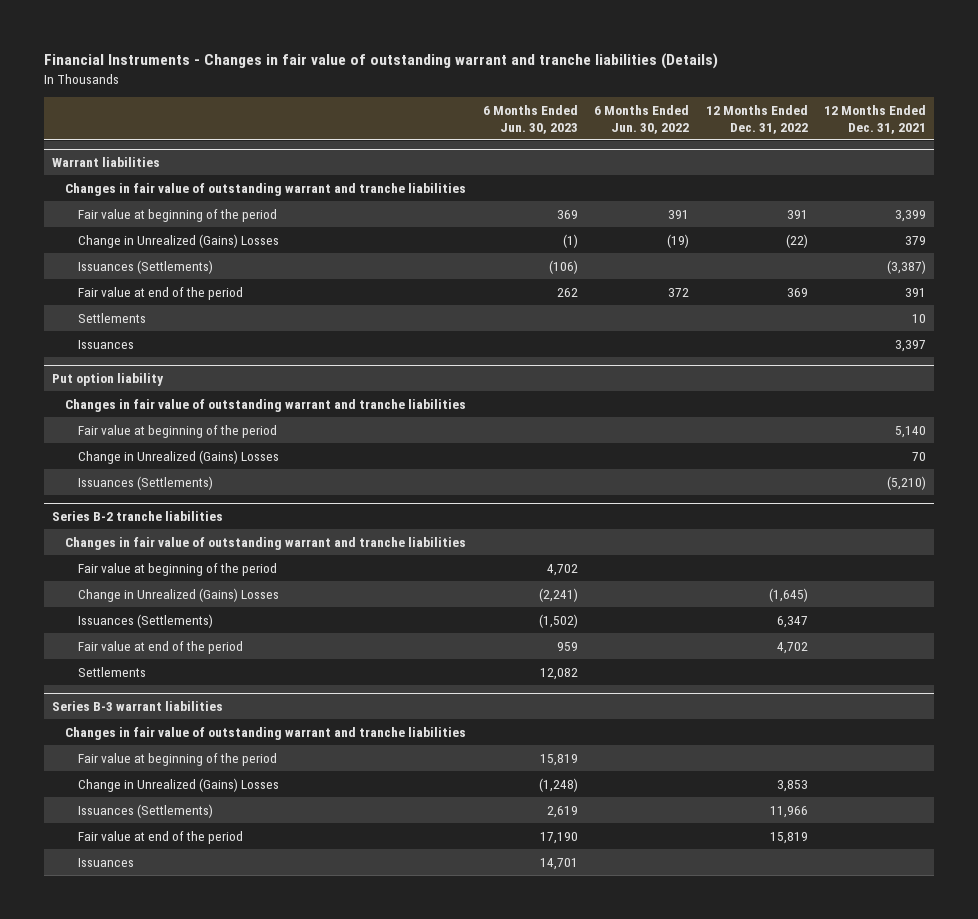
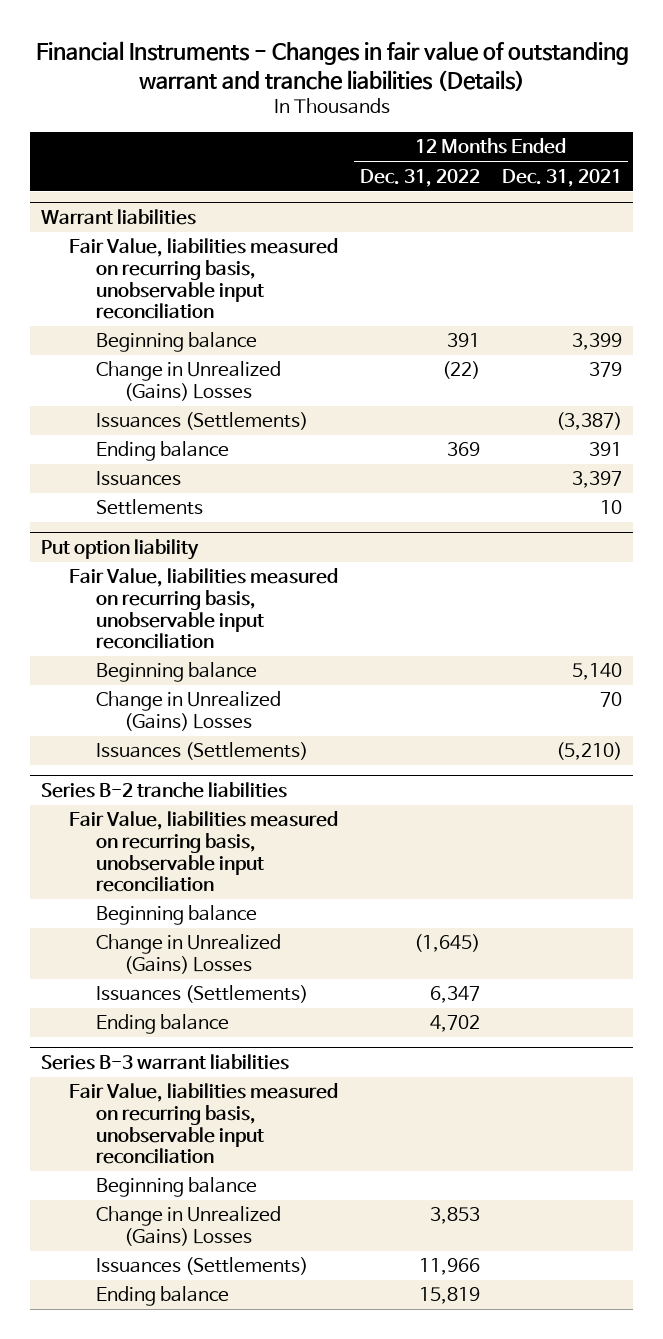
[482,105,578,134] 6 Months Ended Jun. 30, 2023 -> none
[594,105,690,134] 6 Months Ended Jun. 30, 2022 -> none
[65,182,467,196] Changes in fair value of outstanding warrant and tranche liabilities -> [68,238,338,320] Fair Value, liabilities measured on recurring basis, unobservable input reconciliation
[78,208,278,222] Fair value at beginning of the period -> [96,332,258,353] Beginning balance
[78,286,244,300] Fair value at end of the period -> [96,441,230,462] Ending balance
[78,312,147,323] Settlements -> [96,499,204,516] Settlements
[65,398,467,412] Changes in fair value of outstanding warrant and tranche liabilities -> [68,568,338,650] Fair Value, liabilities measured on recurring basis, unobservable input reconciliation
[78,424,278,438] Fair value at beginning of the period -> [96,662,258,683] Beginning balance
[65,536,467,550] Changes in fair value of outstanding warrant and tranche liabilities -> [68,811,338,893] Fair Value, liabilities measured on recurring basis, unobservable input reconciliation
[78,562,278,576] Fair value at beginning of the period -> [96,905,258,926] Beginning balance
[78,666,147,677] Settlements -> none
[78,640,244,654] Fair value at end of the period -> [96,1014,230,1035] Ending balance
[65,726,467,740] Changes in fair value of outstanding warrant and tranche liabilities -> [68,1083,338,1165] Fair Value, liabilities measured on recurring basis, unobservable input reconciliation
[78,752,278,766] Fair value at beginning of the period -> [96,1177,258,1198] Beginning balance
[78,857,135,867] Issuances -> none
[78,830,244,844] Fair value at end of the period -> [96,1286,230,1307] Ending balance

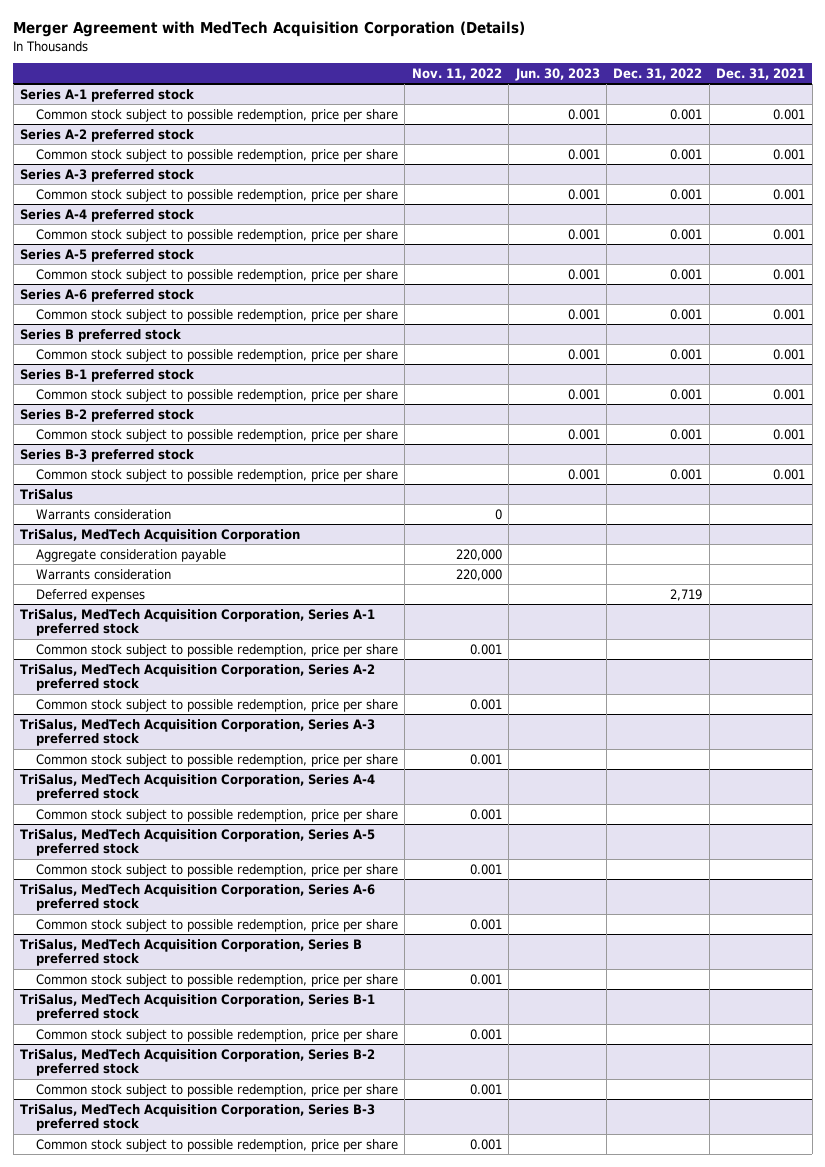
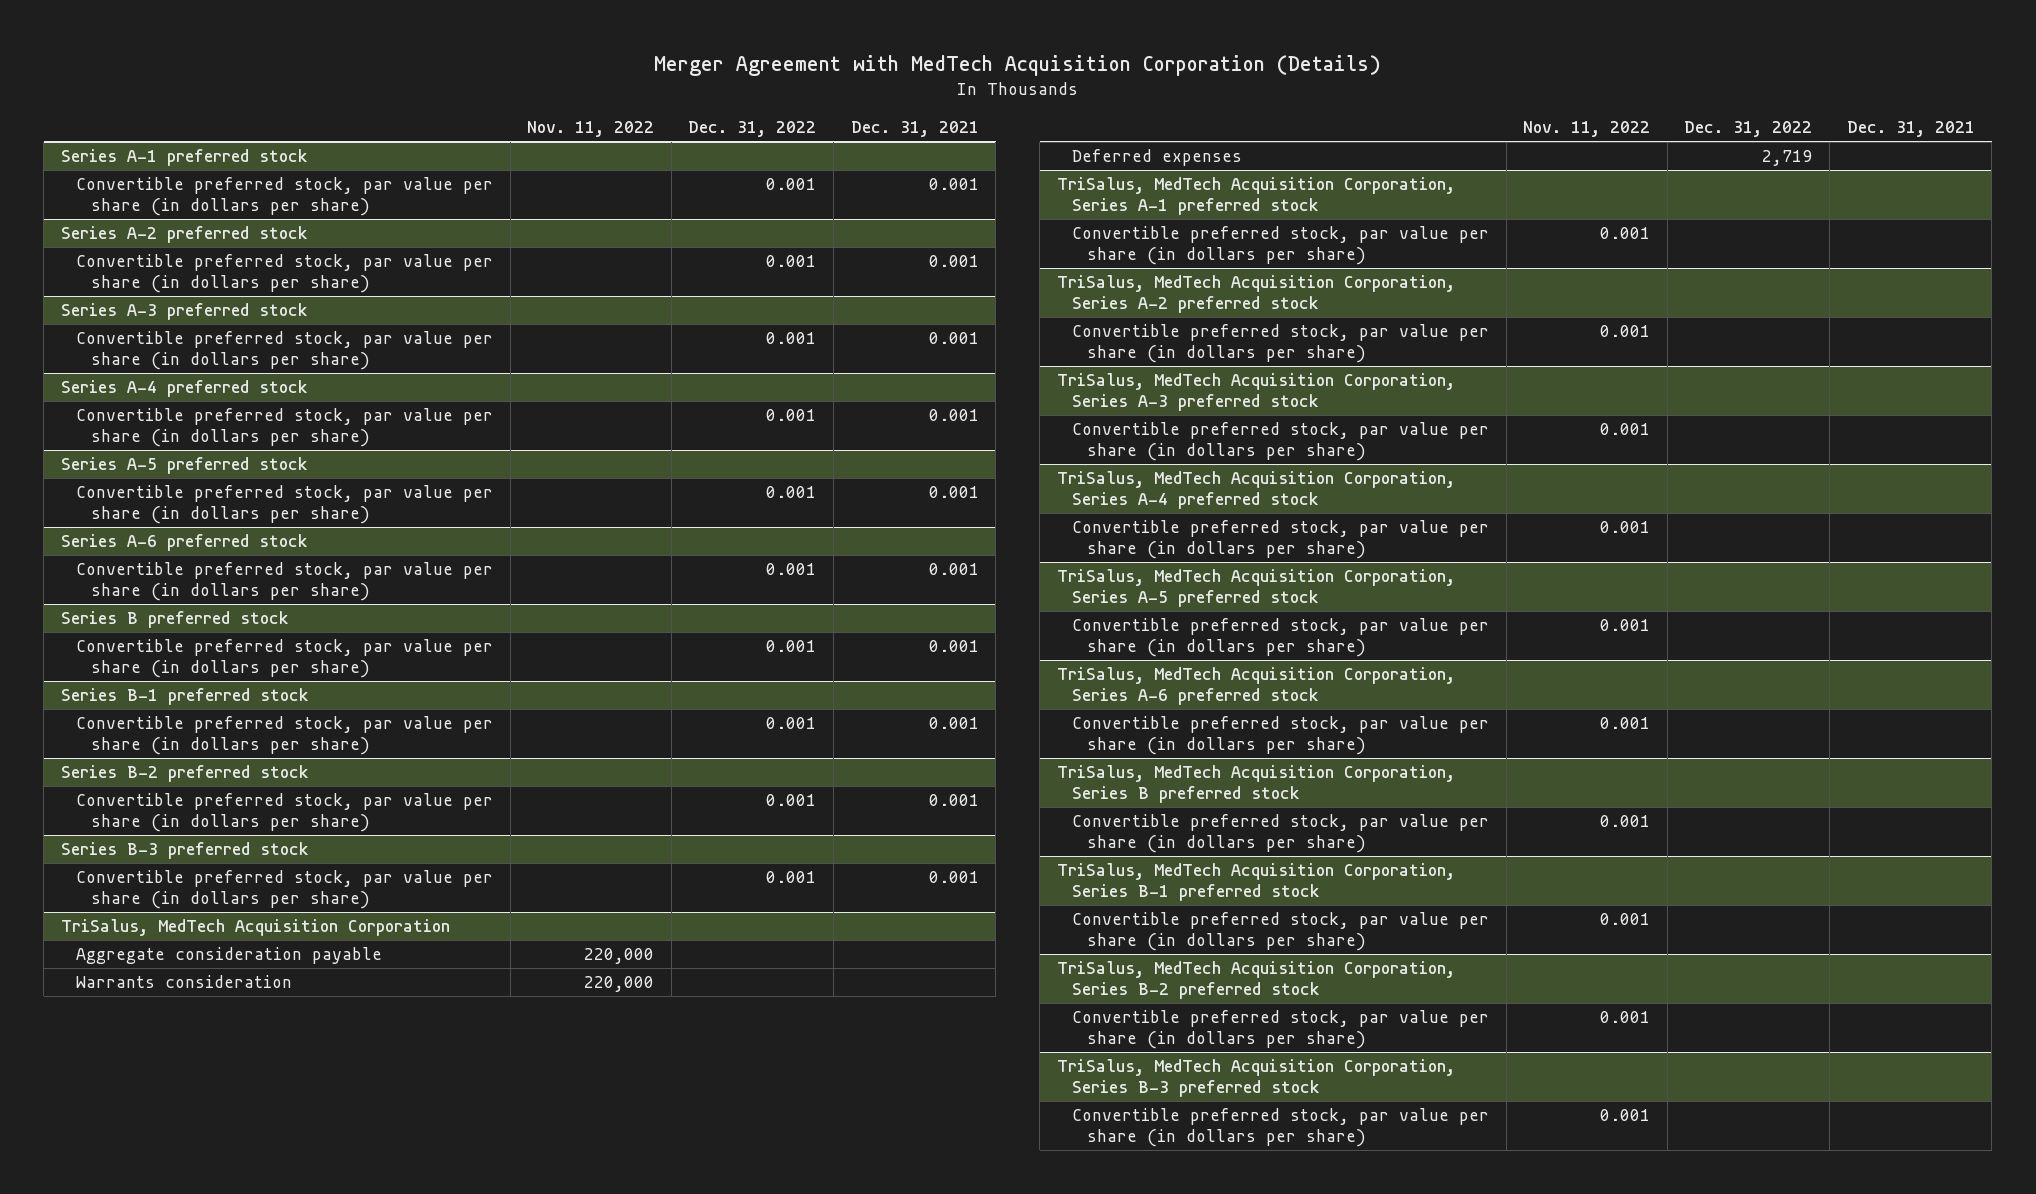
[514,67,600,81] Jun. 30, 2023 -> none
[35,108,398,122] Common stock subject to possible redemption, price per share -> [75,177,493,217] Convertible preferred stock, par value per share (in dollars per share)
[35,148,398,162] Common stock subject to possible redemption, price per share -> [75,254,493,294] Convertible preferred stock, par value per share (in dollars per share)
[35,188,398,202] Common stock subject to possible redemption, price per share -> [75,331,493,371] Convertible preferred stock, par value per share (in dollars per share)
[35,228,398,242] Common stock subject to possible redemption, price per share -> [75,408,493,448] Convertible preferred stock, par value per share (in dollars per share)
[35,268,398,282] Common stock subject to possible redemption, price per share -> [75,485,493,525] Convertible preferred stock, par value per share (in dollars per share)
[35,308,398,322] Common stock subject to possible redemption, price per share -> [75,562,493,602] Convertible preferred stock, par value per share (in dollars per share)
[35,348,398,362] Common stock subject to possible redemption, price per share -> [75,639,493,679] Convertible preferred stock, par value per share (in dollars per share)
[35,388,398,402] Common stock subject to possible redemption, price per share -> [75,716,493,756] Convertible preferred stock, par value per share (in dollars per share)
[35,428,398,442] Common stock subject to possible redemption, price per share -> [75,793,493,833] Convertible preferred stock, par value per share (in dollars per share)
[20,488,74,500] TriSalus -> none
[35,508,171,520] Warrants consideration -> none
[35,468,398,482] Common stock subject to possible redemption, price per share -> [75,870,493,910] Convertible preferred stock, par value per share (in dollars per share)
[35,643,398,657] Common stock subject to possible redemption, price per share -> [1071,226,1489,266] Convertible preferred stock, par value per share (in dollars per share)
[35,698,398,712] Common stock subject to possible redemption, price per share -> [1071,324,1489,364] Convertible preferred stock, par value per share (in dollars per share)
[35,753,398,767] Common stock subject to possible redemption, price per share -> [1071,422,1489,462] Convertible preferred stock, par value per share (in dollars per share)
[35,808,398,822] Common stock subject to possible redemption, price per share -> [1071,520,1489,560] Convertible preferred stock, par value per share (in dollars per share)
[35,863,398,877] Common stock subject to possible redemption, price per share -> [1071,618,1489,658] Convertible preferred stock, par value per share (in dollars per share)
[35,918,398,932] Common stock subject to possible redemption, price per share -> [1071,716,1489,756] Convertible preferred stock, par value per share (in dollars per share)
[35,973,398,987] Common stock subject to possible redemption, price per share -> [1071,814,1489,854] Convertible preferred stock, par value per share (in dollars per share)
[35,1028,398,1042] Common stock subject to possible redemption, price per share -> [1071,912,1489,952] Convertible preferred stock, par value per share (in dollars per share)
[35,1083,398,1097] Common stock subject to possible redemption, price per share -> [1071,1010,1489,1050] Convertible preferred stock, par value per share (in dollars per share)
[35,1138,398,1152] Common stock subject to possible redemption, price per share -> [1071,1108,1489,1148] Convertible preferred stock, par value per share (in dollars per share)

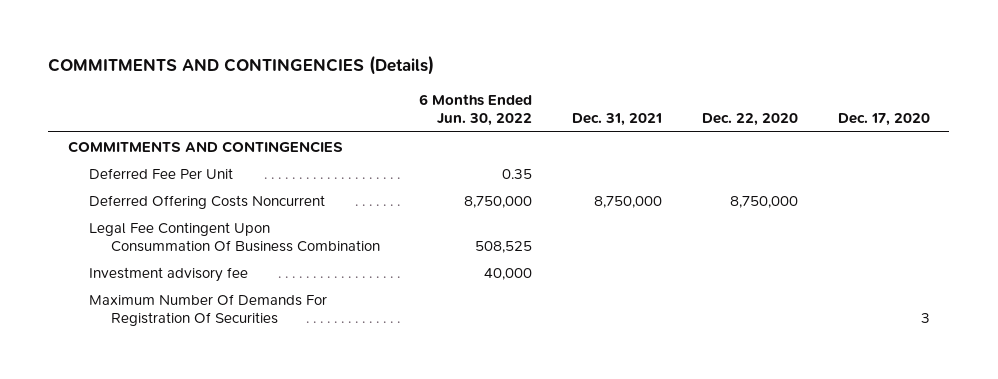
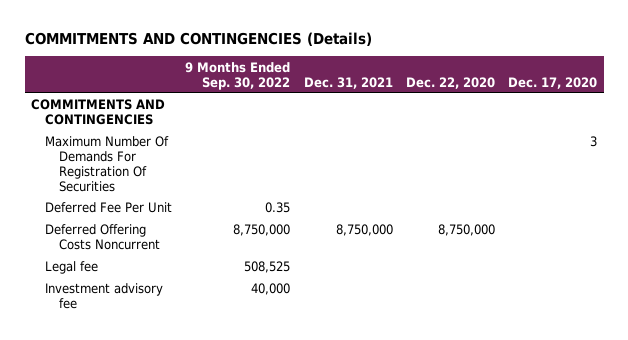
[419,94,533,126] 6 Months Ended Jun. 30, 2022 -> none
none -> [185,61,291,90] 9 Months Ended Sep. 30, 2022
[89,293,328,326] Maximum Number Of Demands For Registration Of Securities -> [45,136,170,192] Maximum Number Of Demands For Registration Of Securities
[89,221,380,252] Legal Fee Contingent Upon Consummation Of Business Combination -> [45,261,99,275] Legal fee

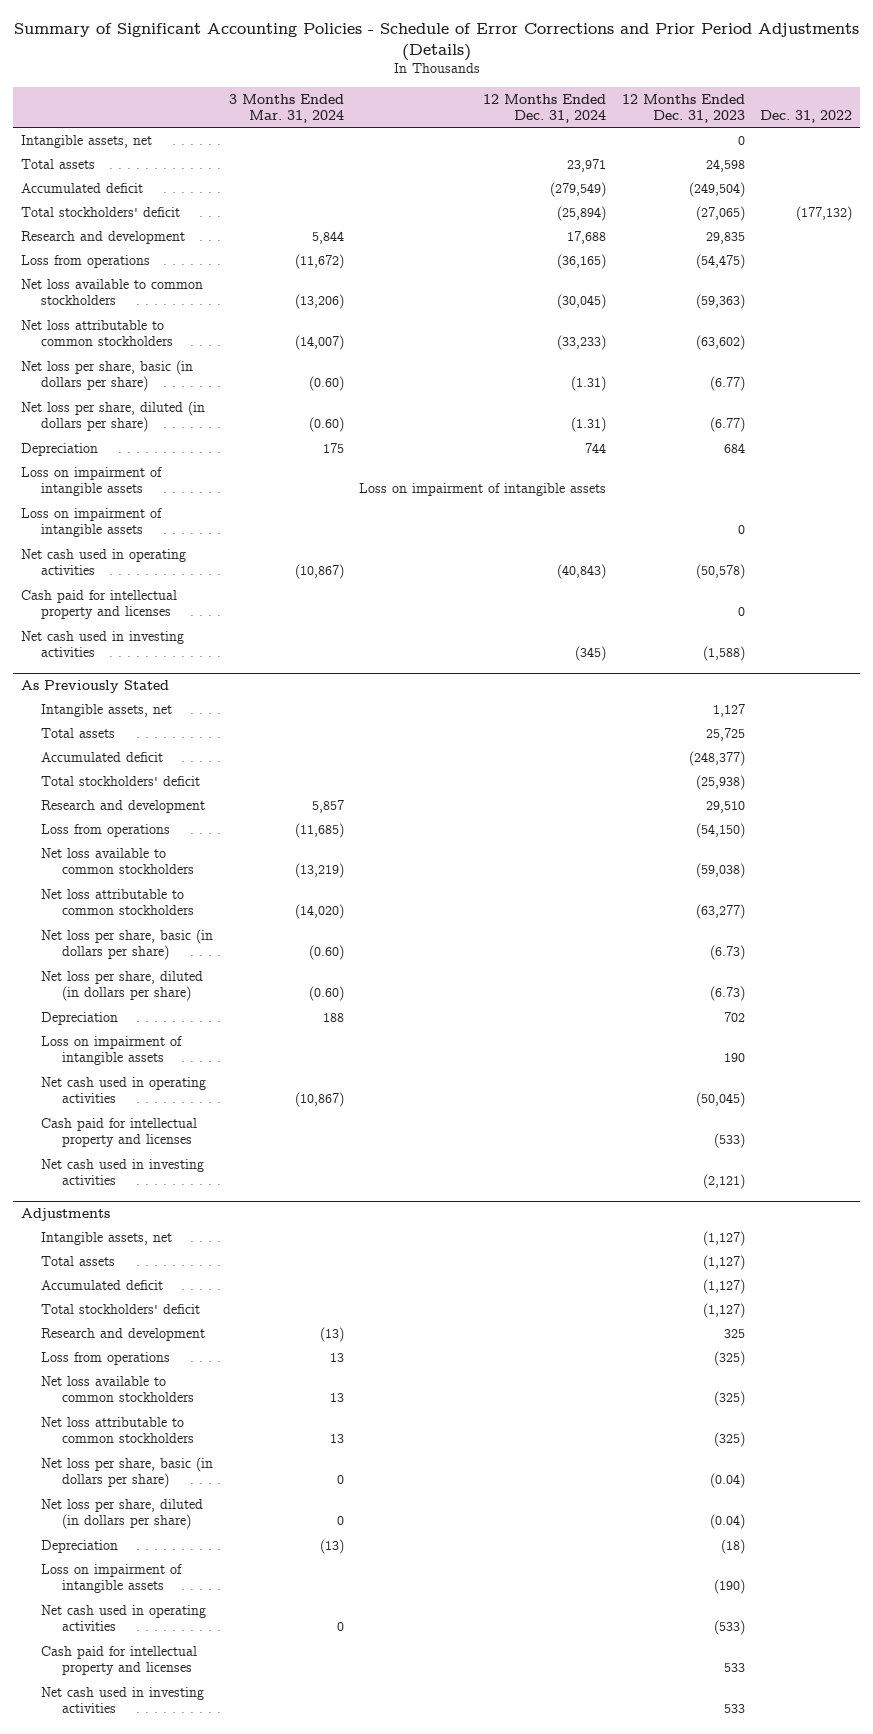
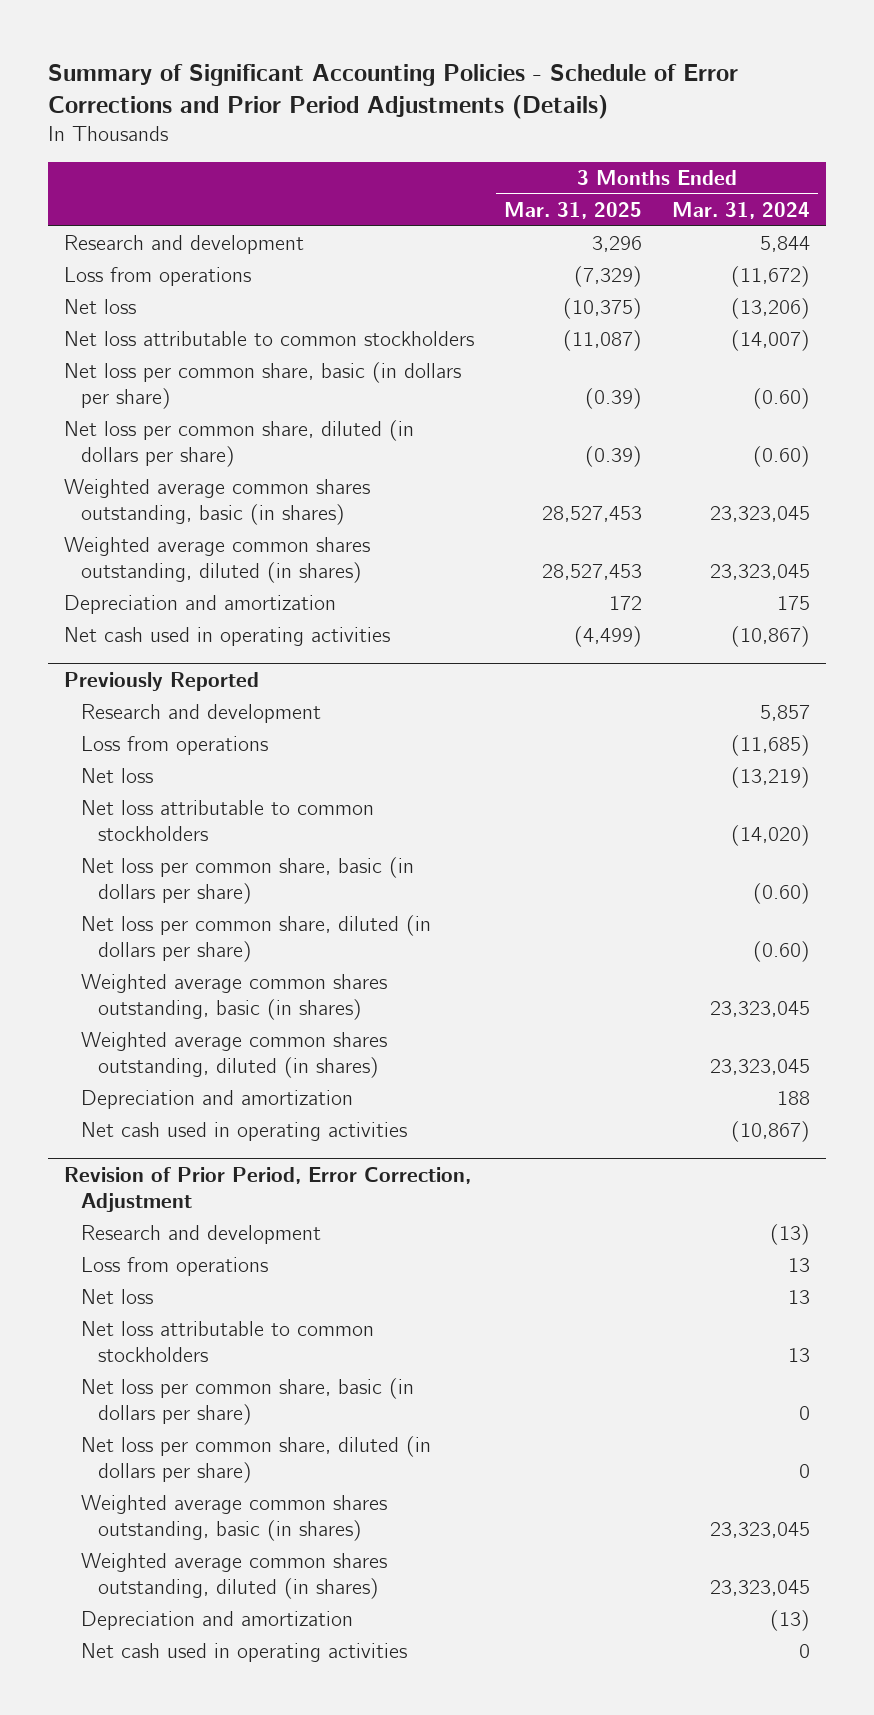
[483,93,607,124] 12 Months Ended Dec. 31, 2024 -> none
[621,93,745,124] 12 Months Ended Dec. 31, 2023 -> none
[760,110,853,124] Dec. 31, 2022 -> none
none -> [503,201,642,219] Mar. 31, 2025
[20,134,152,148] Intangible assets, net -> none
[20,158,95,169] Total assets -> none
[20,182,143,193] Accumulated deficit -> none
[20,206,180,217] Total stockholders' deficit -> none
[20,278,203,306] Net loss available to common stockholders -> [63,299,136,315] Net loss
[20,466,162,497] Loss on impairment of intangible assets -> none
[20,507,162,538] Loss on impairment of intangible assets -> none
[20,359,193,392] Net loss per share, basic (in dollars per share) -> [63,362,461,410] Net loss per common share, basic (in dollars per share)
[20,400,205,433] Net loss per share, diluted (in dollars per share) -> [63,420,414,468] Net loss per common share, diluted (in dollars per share)
none -> [63,479,370,526] Weighted average common shares outstanding, basic (in shares)
none -> [63,537,370,584] Weighted average common shares outstanding, diluted (in shares)
[20,442,98,456] Depreciation -> [63,595,336,615] Depreciation and amortization
[20,589,177,620] Cash paid for intellectual property and licenses -> none
[20,630,184,658] Net cash used in investing activities -> none
[41,703,173,717] Intangible assets, net -> none
[41,727,116,738] Total assets -> none
[41,751,164,762] Accumulated deficit -> none
[41,775,201,786] Total stockholders' deficit -> none
[20,679,169,693] As Previously Stated -> [63,672,259,692] Previously Reported
[41,847,194,875] Net loss available to common stockholders -> [80,768,153,784] Net loss
[41,1035,183,1066] Loss on impairment of intangible assets -> none
[41,928,214,961] Net loss per share, basic (in dollars per share) -> [80,857,414,905] Net loss per common share, basic (in dollars per share)
[41,970,204,1002] Net loss per share, diluted (in dollars per share) -> [80,915,431,963] Net loss per common share, diluted (in dollars per share)
none -> [80,974,387,1021] Weighted average common shares outstanding, basic (in shares)
none -> [80,1032,387,1079] Weighted average common shares outstanding, diluted (in shares)
[41,1011,119,1025] Depreciation -> [80,1090,353,1110] Depreciation and amortization
[41,1117,198,1148] Cash paid for intellectual property and licenses -> none
[41,1158,205,1186] Net cash used in investing activities -> none
[41,1231,173,1245] Intangible assets, net -> none
[41,1255,116,1266] Total assets -> none
[41,1279,164,1290] Accumulated deficit -> none
[41,1303,201,1314] Total stockholders' deficit -> none
[20,1207,110,1221] Adjustments -> [63,1167,471,1212] Revision of Prior Period, Error Correction, Adjustment
[41,1375,194,1403] Net loss available to common stockholders -> [80,1289,153,1305] Net loss
[41,1563,183,1594] Loss on impairment of intangible assets -> none
[41,1456,214,1489] Net loss per share, basic (in dollars per share) -> [80,1378,414,1426] Net loss per common share, basic (in dollars per share)
[41,1498,204,1530] Net loss per share, diluted (in dollars per share) -> [80,1436,431,1484] Net loss per common share, diluted (in dollars per share)
none -> [80,1495,387,1542] Weighted average common shares outstanding, basic (in shares)
none -> [80,1553,387,1600] Weighted average common shares outstanding, diluted (in shares)
[41,1539,119,1553] Depreciation -> [80,1611,353,1631] Depreciation and amortization
[41,1645,198,1676] Cash paid for intellectual property and licenses -> none
[41,1686,205,1714] Net cash used in investing activities -> none

